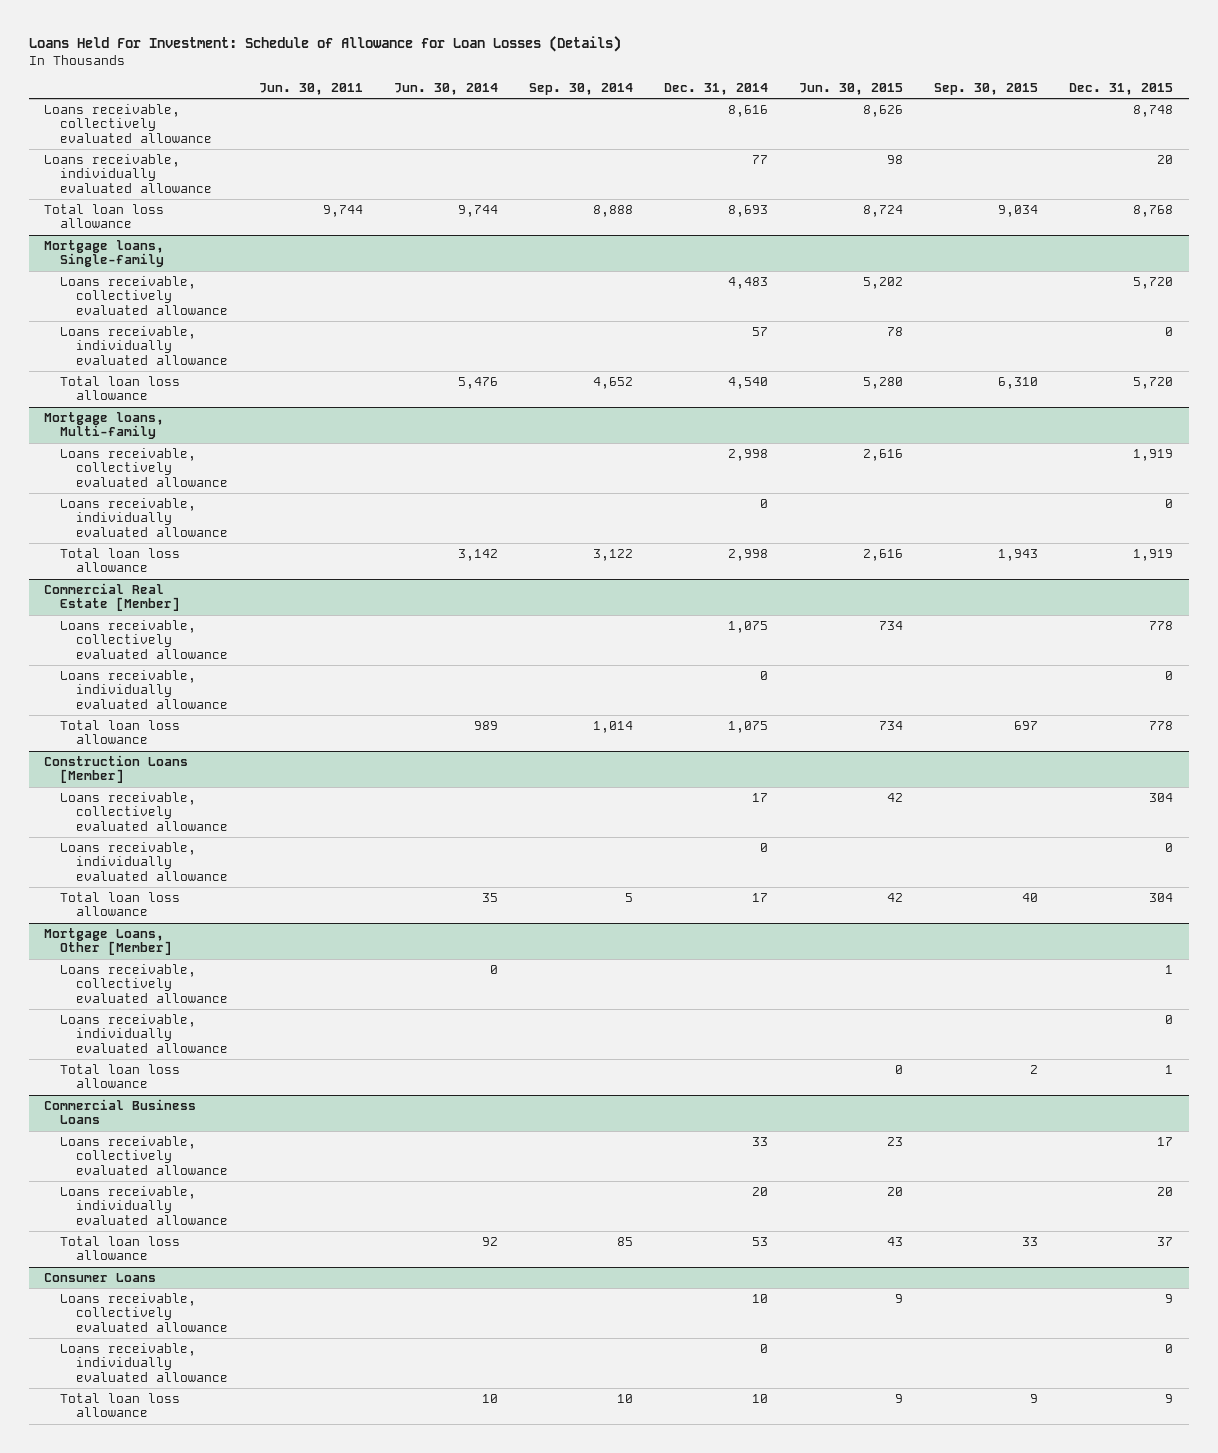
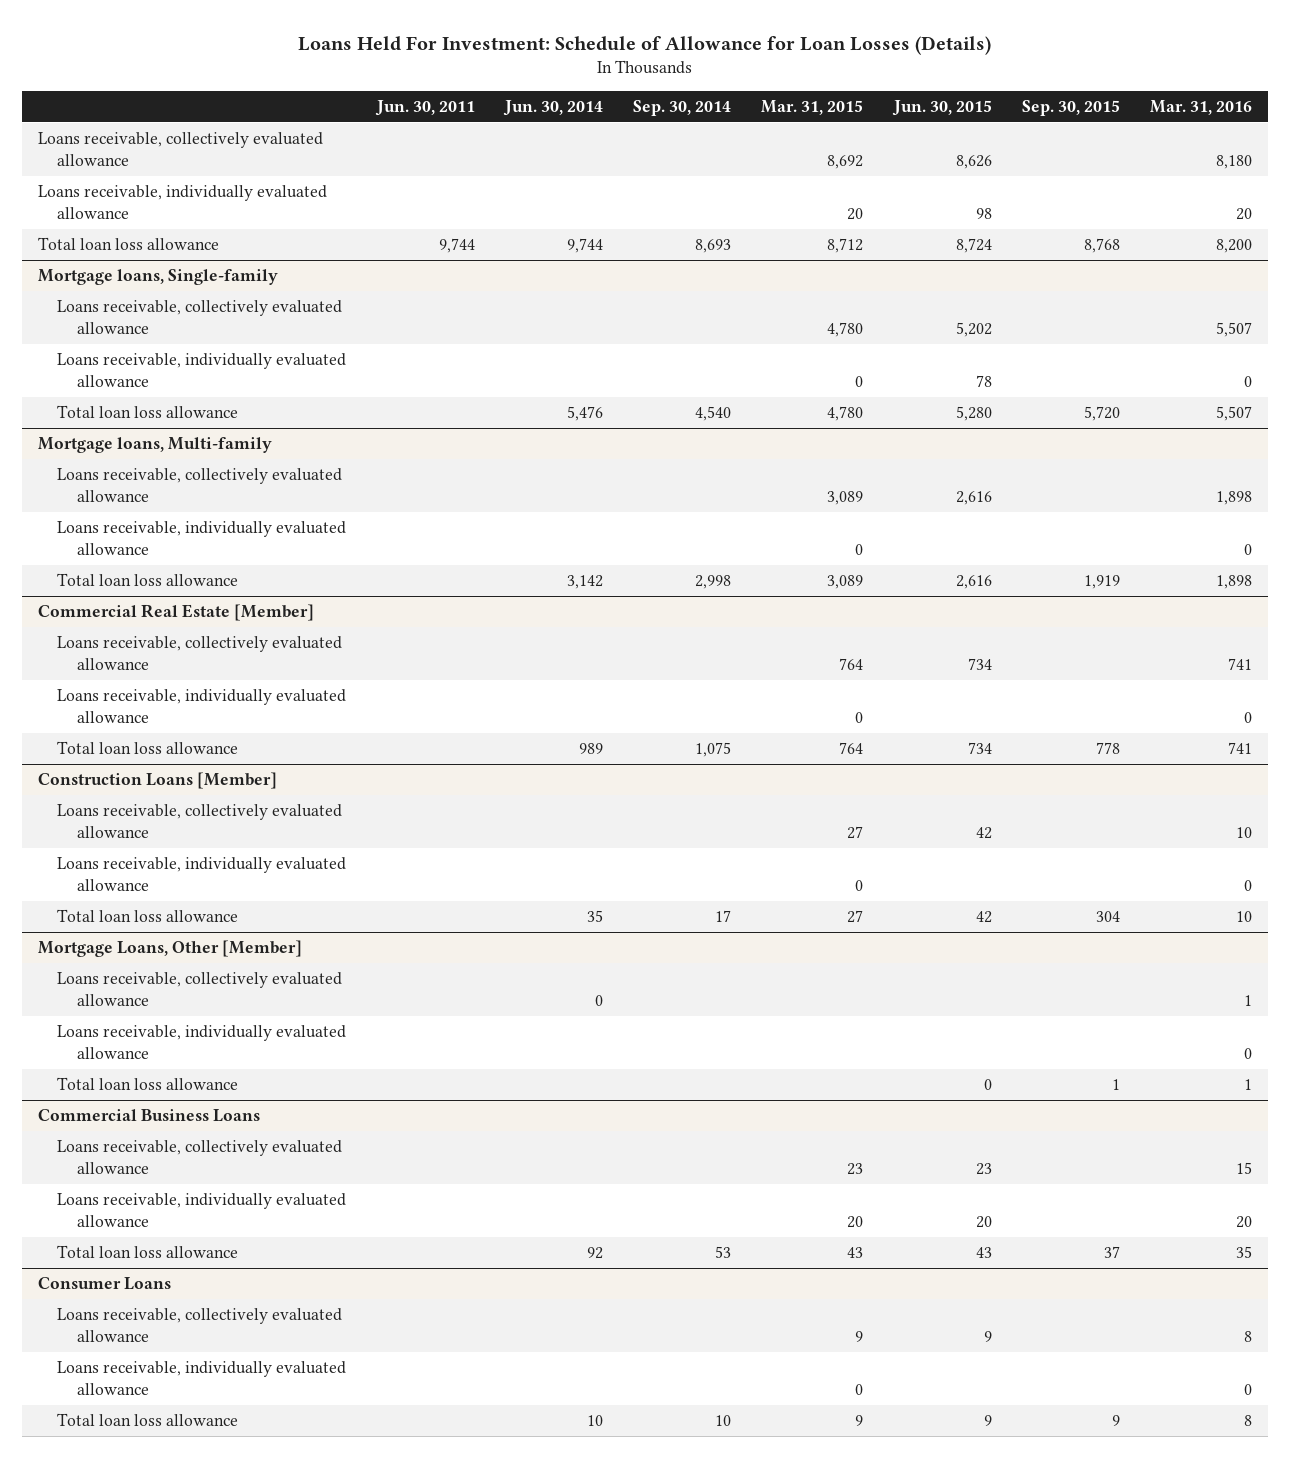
[663,83,768,96] Dec. 31, 2014 -> none
[1069,83,1174,96] Dec. 31, 2015 -> none
none -> [761,100,864,116] Mar. 31, 2015
none -> [1150,100,1253,116] Mar. 31, 2016
[592,204,633,217] 8,888 -> [695,239,732,254] 8,693
[998,204,1039,217] 9,034 -> [1084,238,1121,254] 8,768
[592,376,633,389] 4,652 -> [695,406,732,422] 4,540
[998,376,1039,389] 6,310 -> [1084,406,1121,422] 5,720
[592,548,633,561] 3,122 -> [695,575,732,590] 2,998
[998,548,1039,561] 1,943 -> [1084,575,1121,590] 1,919
[592,720,633,733] 1,014 -> [695,742,732,758] 1,075
[1014,720,1039,730] 697 -> [1096,742,1121,755] 778
[624,892,633,902] 5 -> [715,910,732,923] 17
[1022,892,1039,902] 40 -> [1096,911,1121,923] 304
[1030,1064,1039,1074] 2 -> [1112,1079,1121,1091] 1
[616,1236,633,1246] 85 -> [715,1246,732,1259] 53
[1022,1236,1039,1246] 33 -> [1104,1246,1121,1259] 37

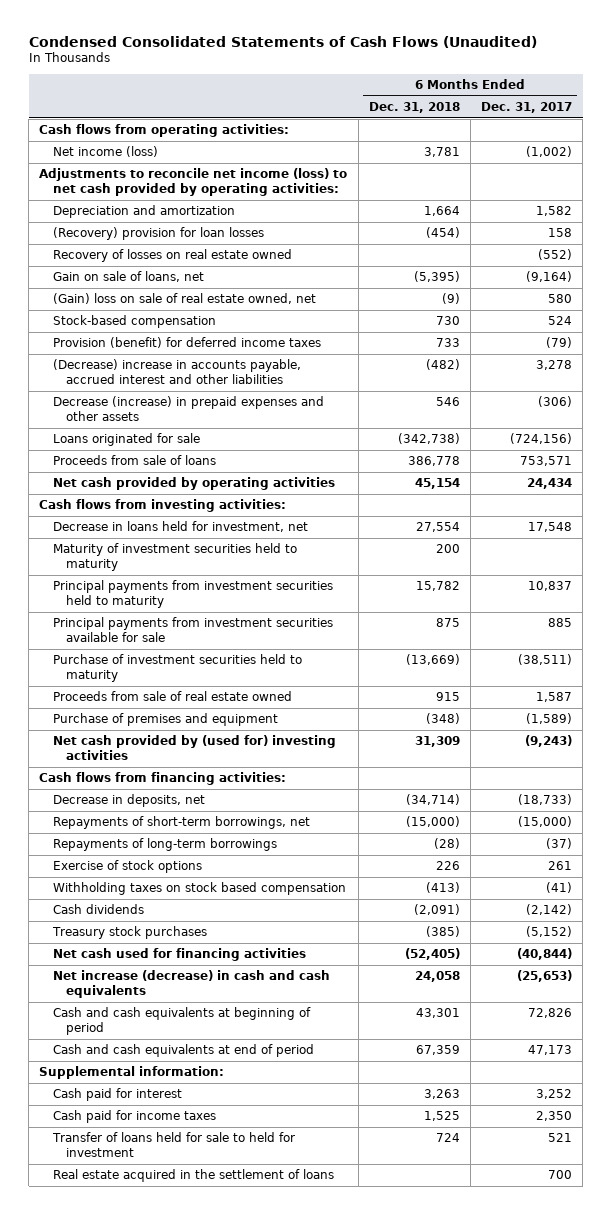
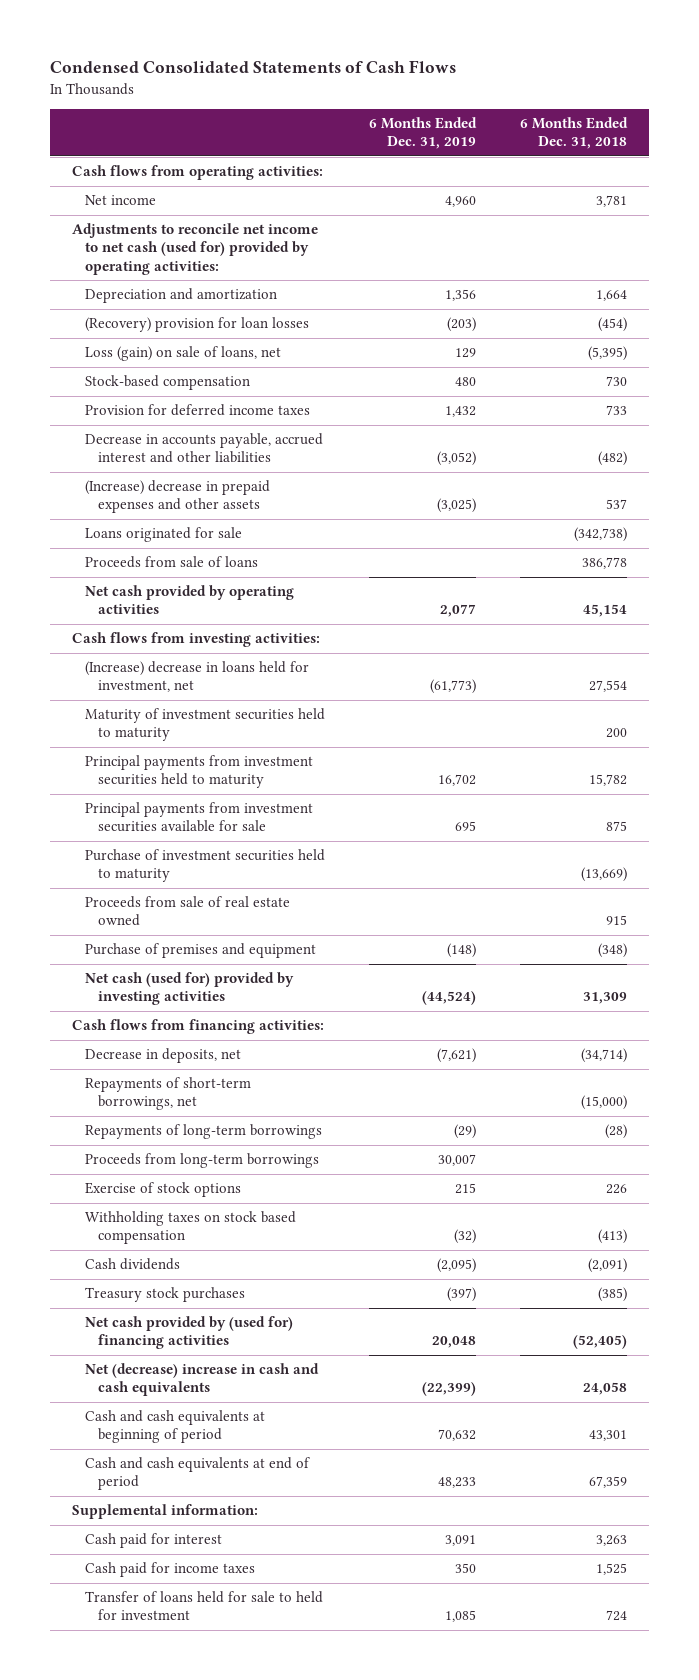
[28,35,537,48] Condensed Consolidated Statements of Cash Flows (Unaudited) -> [49,60,456,74] Condensed Consolidated Statements of Cash Flows
[480,102,572,114] Dec. 31, 2017 -> none
none -> [369,117,478,150] 6 Months Ended Dec. 31, 2019
[52,146,158,158] Net income (loss) -> [85,195,157,206] Net income
[39,168,348,197] Adjustments to reconcile net income (loss) to net cash provided by operating activities: -> [72,223,319,275] Adjustments to reconcile net income to net cash (used for) provided by operating activities:
[52,249,292,263] Recovery of losses on real estate owned -> none
[52,293,316,305] (Gain) loss on sale of real estate owned, net -> none
[52,271,204,283] Gain on sale of loans, net -> [85,346,282,362] Loss (gain) on sale of loans, net
[52,337,321,349] Provision (benefit) for deferred income taxes -> [85,404,311,417] Provision for deferred income taxes
[52,359,301,385] (Decrease) increase in accounts payable, accrued interest and other liabilities -> [85,433,324,464] Decrease in accounts payable, accrued interest and other liabilities
[52,396,324,422] Decrease (increase) in prepaid expenses and other assets -> [85,480,271,514] (Increase) decrease in prepaid expenses and other assets
[435,397,460,407] 546 -> [606,499,628,510] 537
[52,521,308,533] Decrease in loans held for investment, net -> [85,661,310,693] (Increase) decrease in loans held for investment, net
[52,735,336,761] Net cash provided by (used for) investing activities -> [85,972,295,1006] Net cash (used for) provided by investing activities
none -> [85,1153,320,1169] Proceeds from long-term borrowings
[52,948,306,962] Net cash used for financing activities -> [85,1316,294,1350] Net cash provided by (used for) financing activities
[52,970,330,999] Net increase (decrease) in cash and cash equivalents -> [85,1363,320,1397] Net (decrease) increase in cash and cash equivalents
[52,1169,334,1183] Real estate acquired in the settlement of loans -> none

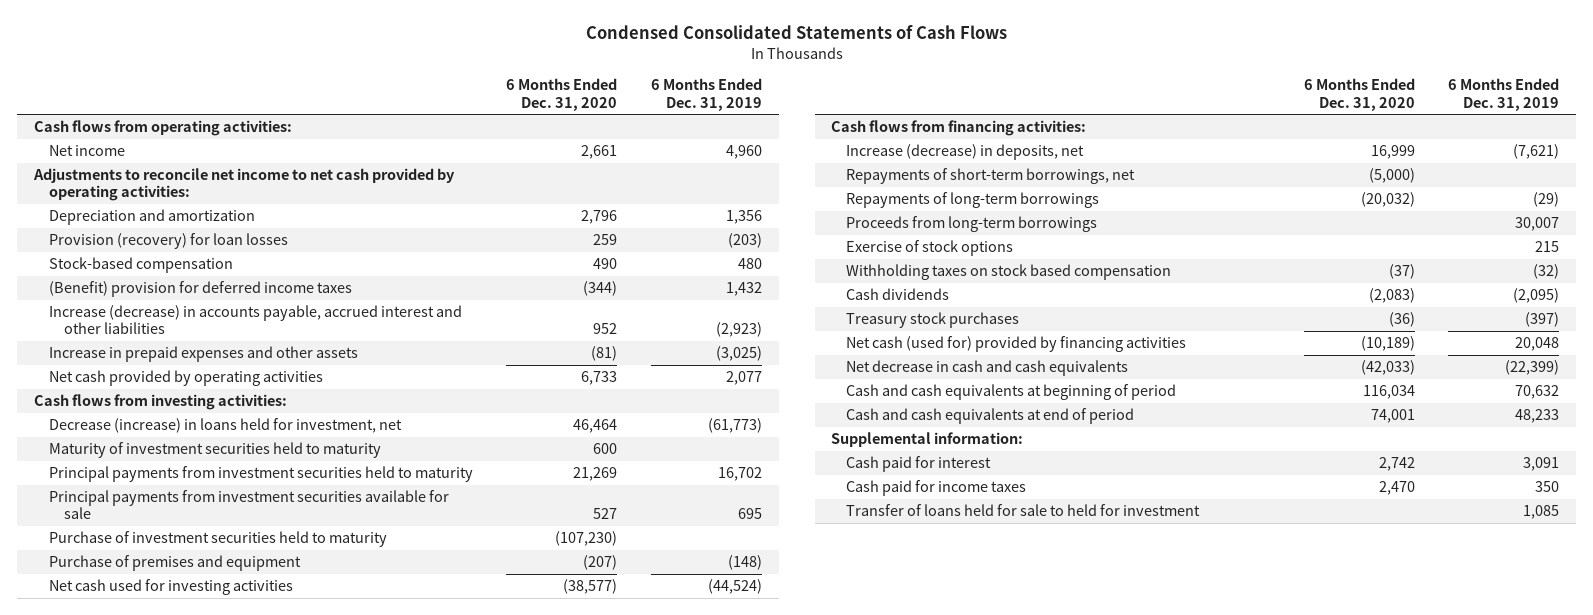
[520,117,629,150] 6 Months Ended Dec. 31, 2018 -> none
none -> [506,78,618,111] 6 Months Ended Dec. 31, 2020
[72,223,319,275] Adjustments to reconcile net income to net cash (used for) provided by operating activities: -> [32,168,455,202] Adjustments to reconcile net income to net cash provided by operating activities:
[85,346,282,362] Loss (gain) on sale of loans, net -> none
[85,317,310,333] (Recovery) provision for loan losses -> [49,233,289,250] Provision (recovery) for loan losses
[85,527,243,543] Loans originated for sale -> none
[85,556,259,569] Proceeds from sale of loans -> none
[85,404,311,417] Provision for deferred income taxes -> [49,281,353,298] (Benefit) provision for deferred income taxes
[85,433,324,464] Decrease in accounts payable, accrued interest and other liabilities -> [49,305,463,335] Increase (decrease) in accounts payable, accrued interest and other liabilities
[437,451,477,467] (3,052) -> [715,322,762,338] (2,923)
[85,480,271,514] (Increase) decrease in prepaid expenses and other assets -> [49,346,359,363] Increase in prepaid expenses and other assets
[85,661,310,693] (Increase) decrease in loans held for investment, net -> [49,418,403,434] Decrease (increase) in loans held for investment, net
[85,896,291,927] Proceeds from sale of real estate owned -> none
[85,972,295,1006] Net cash (used for) provided by investing activities -> [49,579,294,596] Net cash used for investing activities
[85,1048,242,1064] Decrease in deposits, net -> [846,144,1085,161] Increase (decrease) in deposits, net
[85,1316,294,1350] Net cash provided by (used for) financing activities -> [846,336,1187,353] Net cash (used for) provided by financing activities
[85,1363,320,1397] Net (decrease) increase in cash and cash equivalents -> [846,360,1129,377] Net decrease in cash and cash equivalents

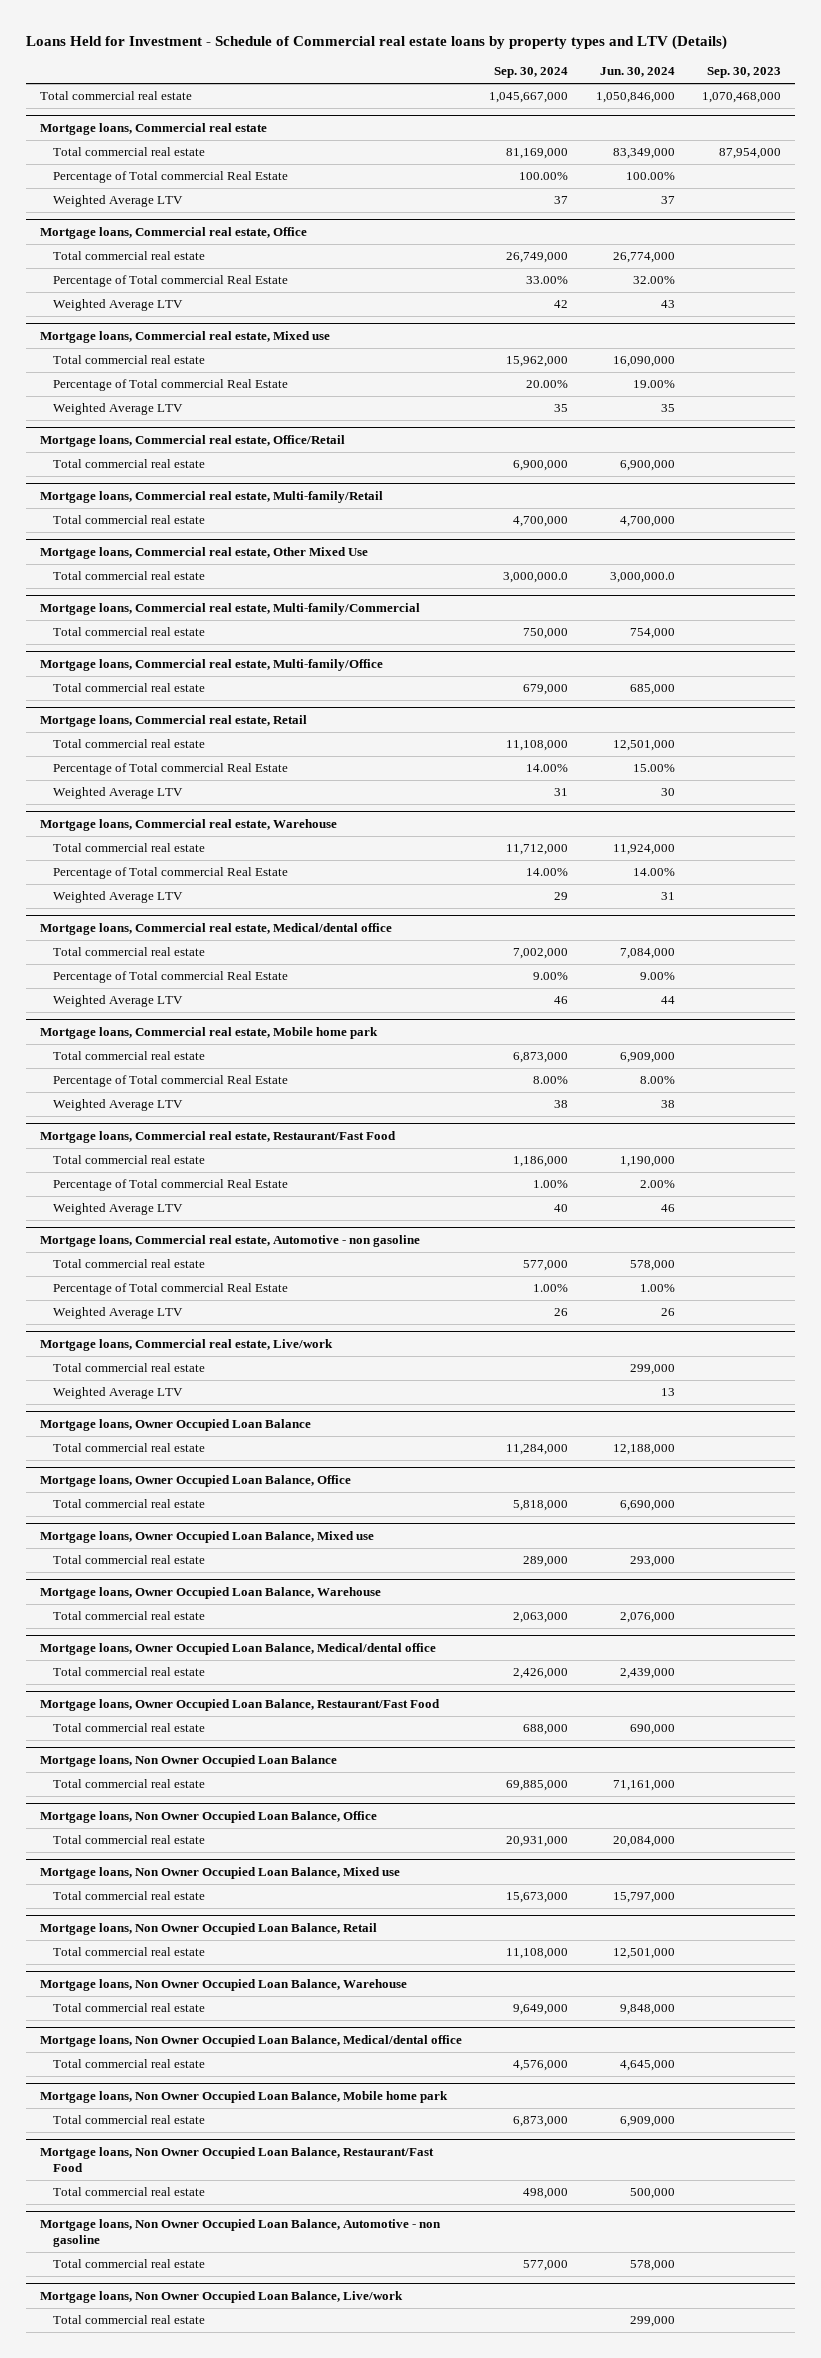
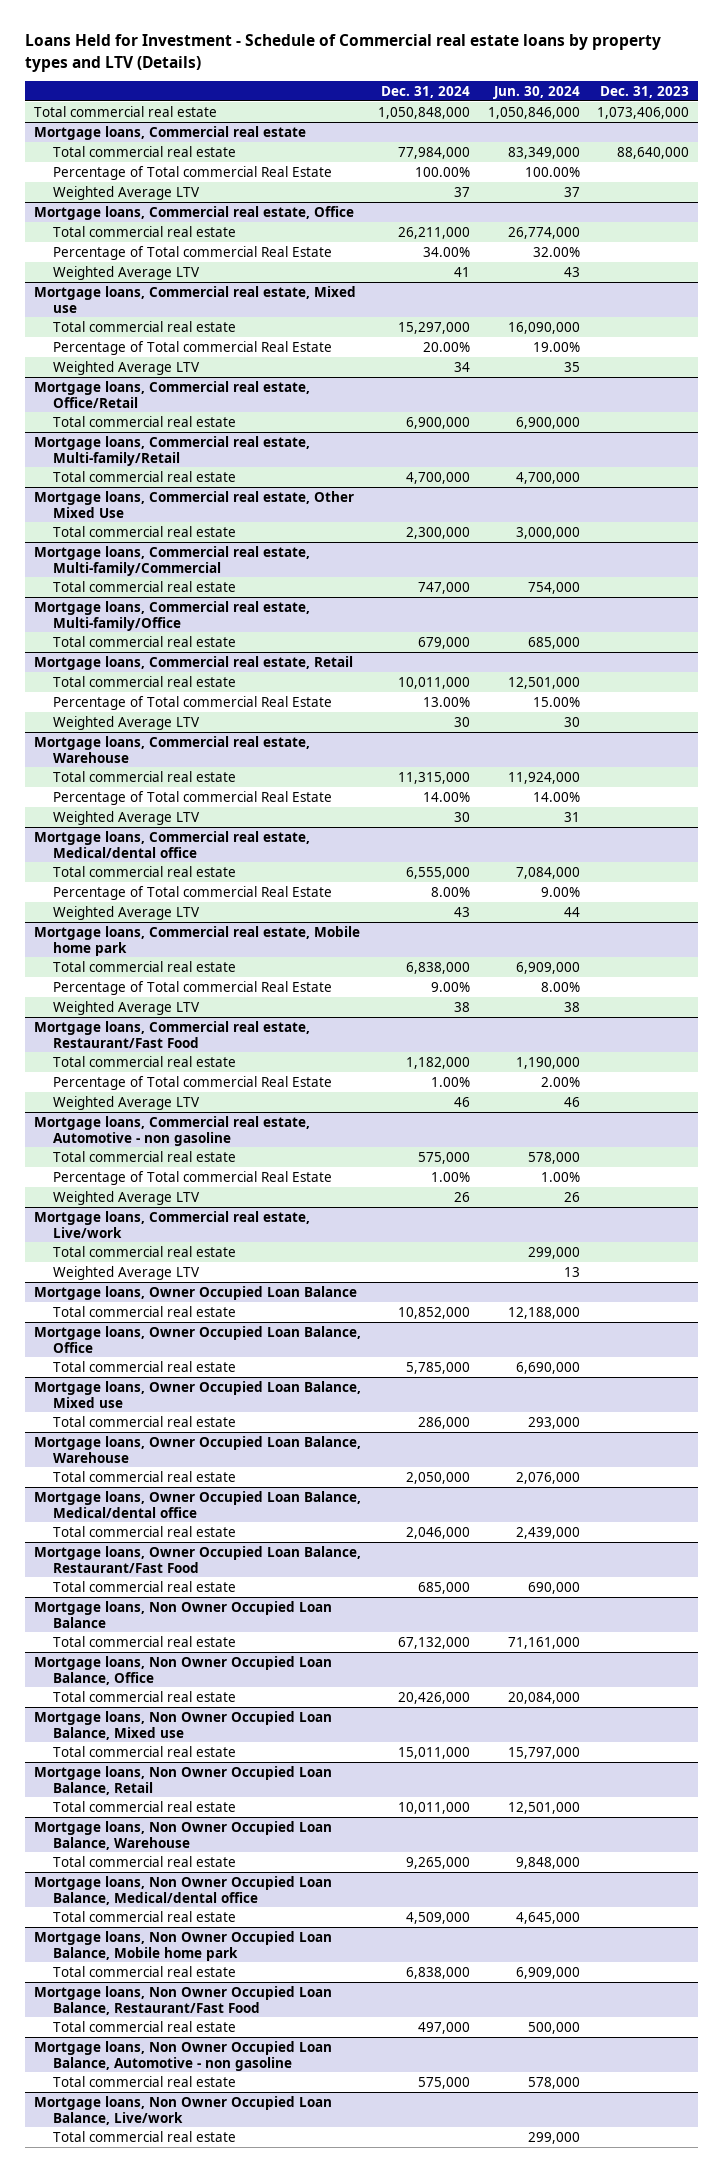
[494,67,569,79] Sep. 30, 2024 -> none
[707,67,782,79] Sep. 30, 2023 -> none
none -> [381,85,471,98] Dec. 31, 2024
none -> [600,85,690,98] Dec. 31, 2023
[609,572,675,584] 3,000,000.0 -> [515,526,580,539] 3,000,000

